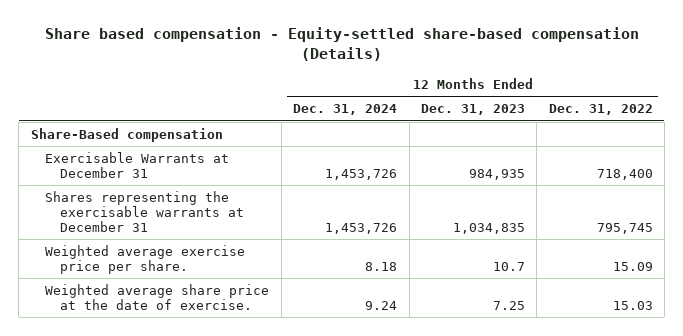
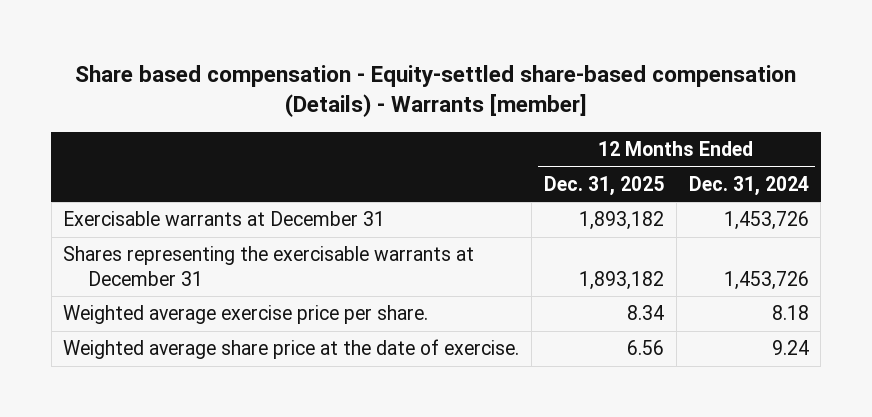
[44,26,639,62] Share based compensation - Equity-settled share-based compensation (Details) -> [74,64,796,118] Share based compensation - Equity-settled share-based compensation (Details) - Warrants [member]
[420,104,525,116] Dec. 31, 2023 -> none
[548,104,653,116] Dec. 31, 2022 -> none
none -> [543,175,664,196] Dec. 31, 2025
[30,127,223,142] Share-Based compensation -> none
[45,151,230,178] Exercisable Warrants at December 31 -> [63,211,386,227] Exercisable warrants at December 31

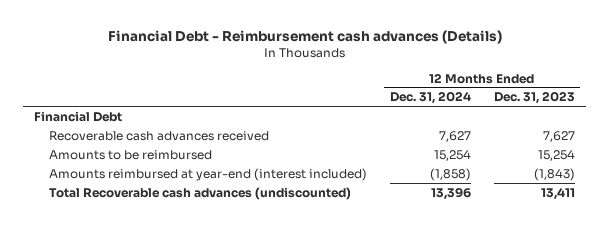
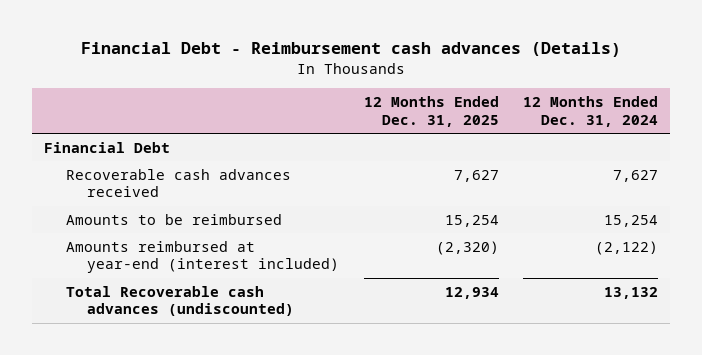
[493,91,575,105] Dec. 31, 2023 -> none
none -> [363,96,499,127] 12 Months Ended Dec. 31, 2025
[429,167,471,181] (1,858) -> [595,240,659,255] (2,122)
[430,186,471,200] 13,396 -> [604,286,659,299] 13,132

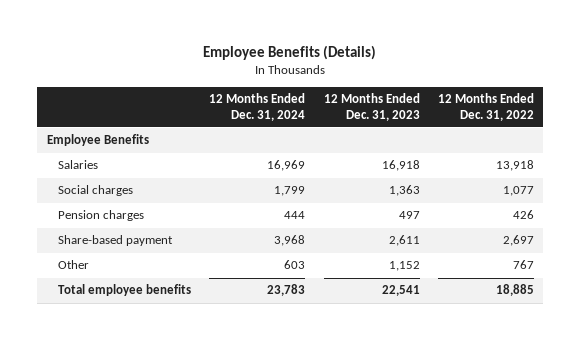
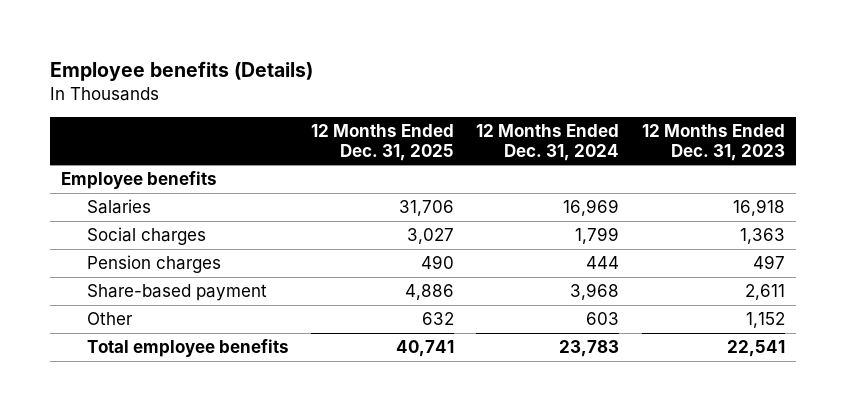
[203,45,377,61] Employee Benefits (Details) -> [50,60,314,81] Employee benefits (Details)
[437,93,534,121] 12 Months Ended Dec. 31, 2022 -> none
none -> [311,123,455,161] 12 Months Ended Dec. 31, 2025
[46,134,149,147] Employee Benefits -> [61,171,218,190] Employee benefits

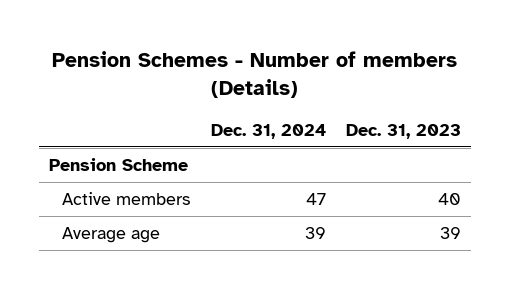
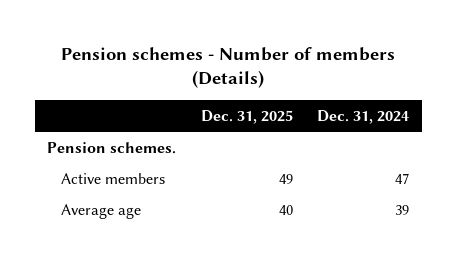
[52,51,458,99] Pension Schemes - Number of members (Details) -> [61,46,396,89] Pension schemes - Number of members (Details)
[346,124,462,140] Dec. 31, 2023 -> none
none -> [200,109,293,124] Dec. 31, 2025
[49,157,189,171] Pension Scheme -> [47,141,177,154] Pension schemes.

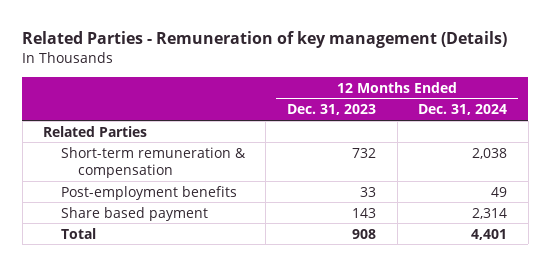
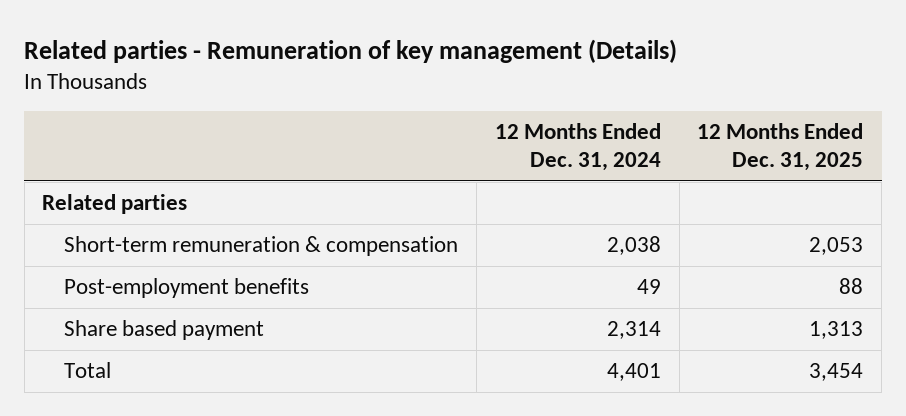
[22,31,508,49] Related Parties - Remuneration of key management (Details) -> [24,38,678,63] Related parties - Remuneration of key management (Details)
[286,104,376,116] Dec. 31, 2023 -> none
none -> [697,123,864,172] 12 Months Ended Dec. 31, 2025
[43,125,148,137] Related Parties -> [42,194,188,215] Related parties

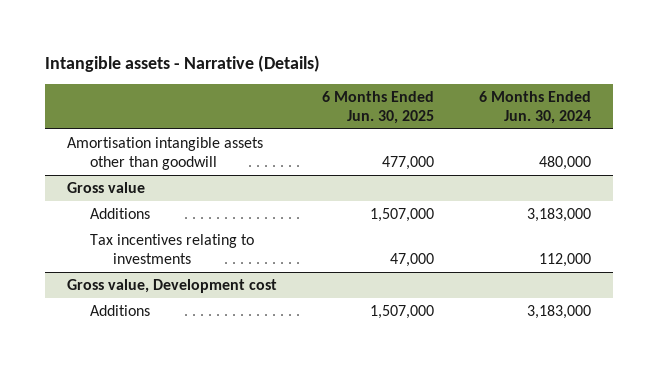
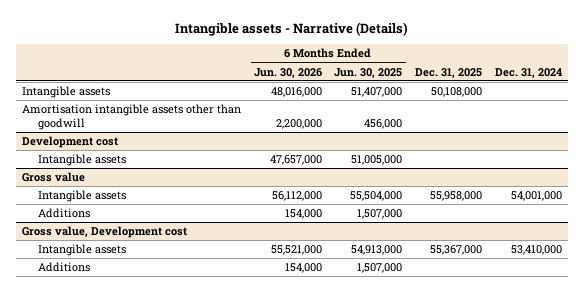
[478,90,591,124] 6 Months Ended Jun. 30, 2024 -> none
none -> [253,67,322,78] Jun. 30, 2026
none -> [415,67,483,78] Dec. 31, 2025
none -> [494,67,562,78] Dec. 31, 2024
none -> [21,86,110,99] Intangible assets
[382,155,435,170] 477,000 -> [364,118,403,129] 456,000
none -> [21,136,118,149] Development cost
none -> [38,154,127,167] Intangible assets
none -> [38,190,127,203] Intangible assets
[89,234,254,264] Tax incentives relating to investments -> none
none -> [38,244,127,257] Intangible assets

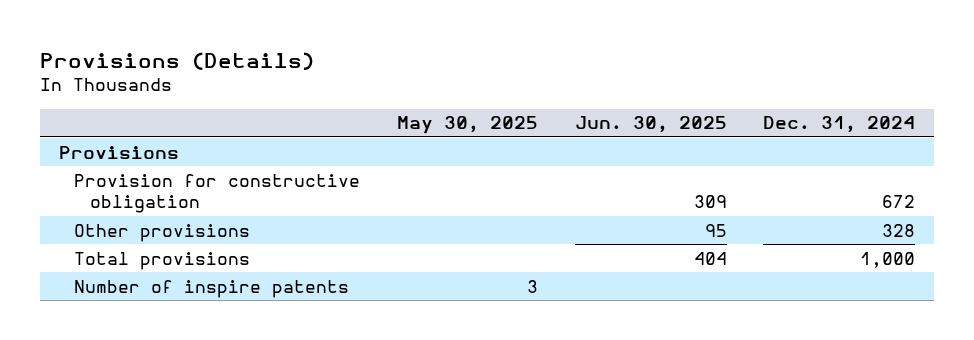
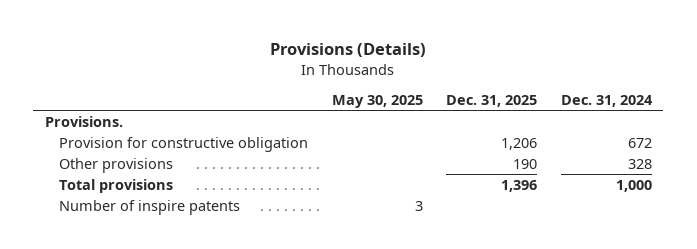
[574,116,727,134] Jun. 30, 2025 -> none
none -> [446,94,538,107] Dec. 31, 2025
[58,145,179,159] Provisions -> [44,115,123,127] Provisions.

